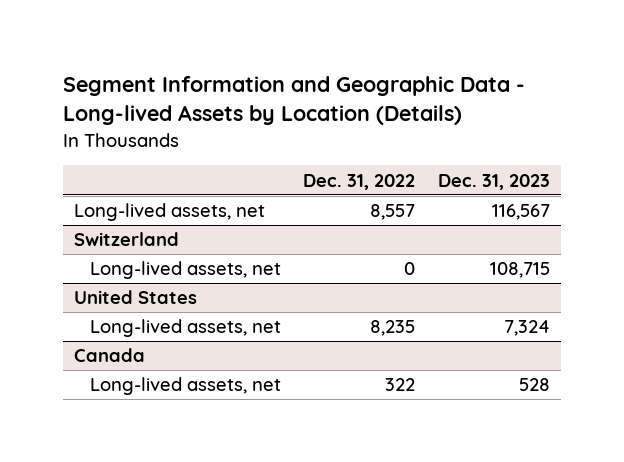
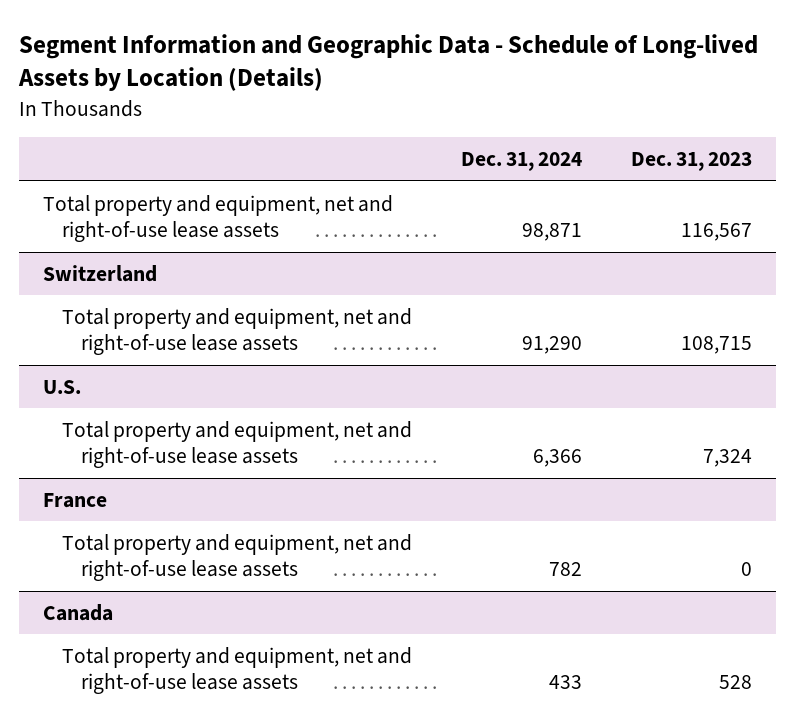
[63,76,526,126] Segment Information and Geographic Data - Long-lived Assets by Location (Details) -> [18,33,759,92] Segment Information and Geographic Data - Schedule of Long-lived Assets by Location (Details)
[303,173,416,190] Dec. 31, 2022 -> none
none -> [460,152,582,172] Dec. 31, 2024
[74,203,266,222] Long-lived assets, net -> [43,194,394,243] Total property and equipment, net and right-of-use lease assets
[89,261,281,280] Long-lived assets, net -> [62,307,413,356] Total property and equipment, net and right-of-use lease assets
[74,290,198,305] United States -> [43,379,82,394] U.S.
[89,319,281,338] Long-lived assets, net -> [62,420,413,469] Total property and equipment, net and right-of-use lease assets
none -> [43,492,108,508] France
none -> [62,533,413,582] Total property and equipment, net and right-of-use lease assets
[89,377,281,396] Long-lived assets, net -> [62,646,413,695] Total property and equipment, net and right-of-use lease assets

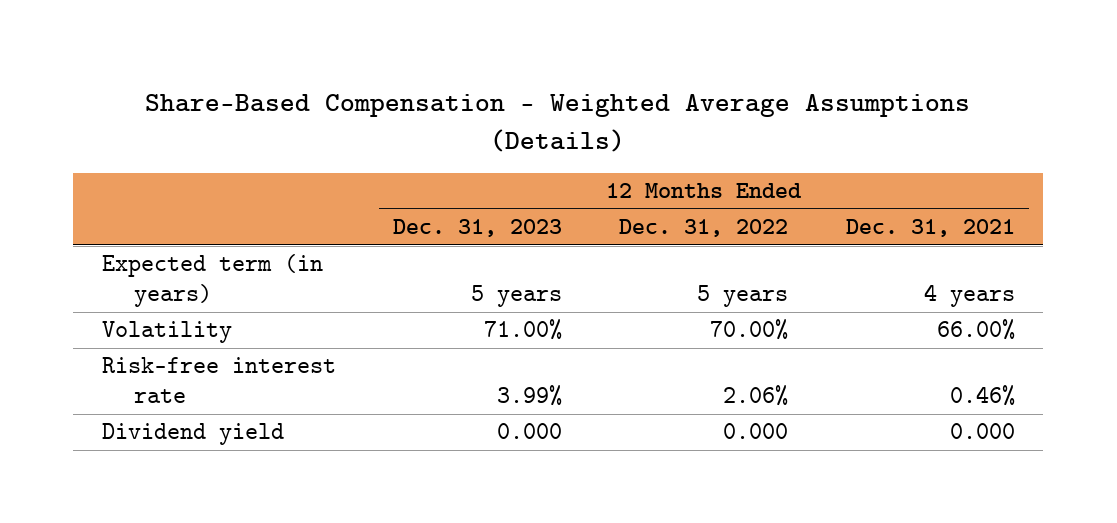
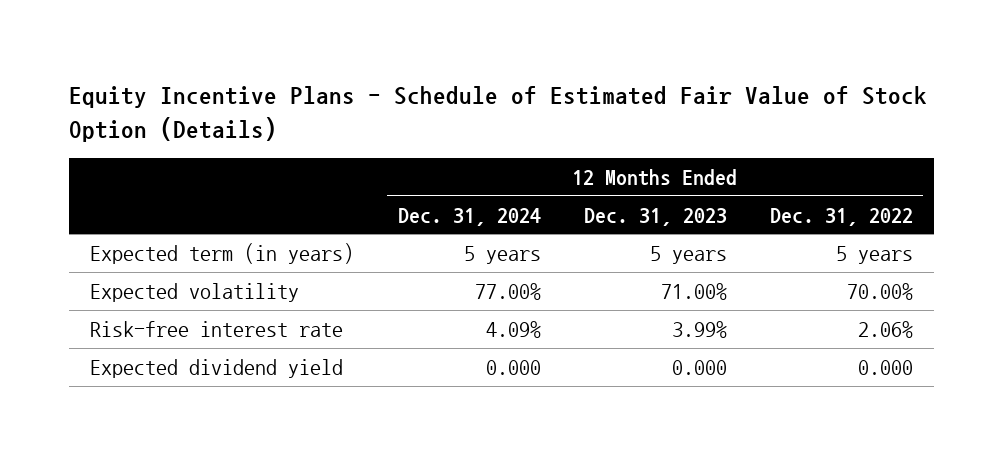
[145,93,971,152] Share-Based Compensation - Weighted Average Assumptions (Details) -> [68,85,927,142] Equity Incentive Plans - Schedule of Estimated Fair Value of Stock Option (Details)
[845,219,1015,238] Dec. 31, 2021 -> none
none -> [397,207,541,226] Dec. 31, 2024
[101,321,232,344] Volatility -> [90,282,300,302] Expected volatility
[101,423,284,446] Dividend yield -> [90,358,344,378] Expected dividend yield

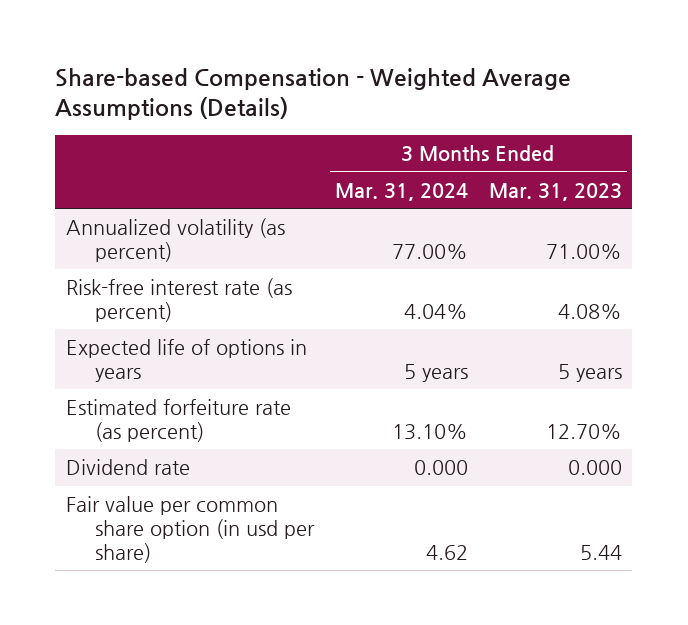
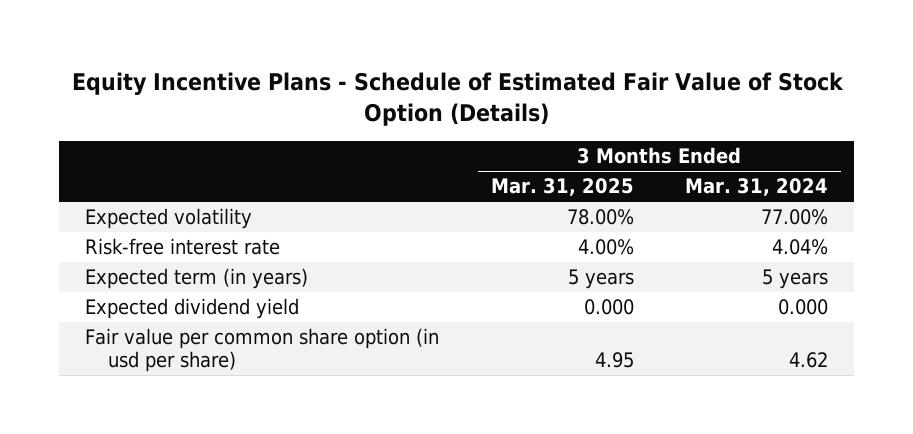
[55,68,572,121] Share-based Compensation - Weighted Average Assumptions (Details) -> [71,72,844,127] Equity Incentive Plans - Schedule of Estimated Fair Value of Stock Option (Details)
[488,182,622,201] Mar. 31, 2023 -> none
none -> [490,178,634,197] Mar. 31, 2025
[65,399,291,442] Estimated forfeiture rate (as percent) -> none
[65,218,285,262] Annualized volatility (as percent) -> [85,208,253,230] Expected volatility
[65,278,292,322] Risk-free interest rate (as percent) -> [85,238,281,256] Risk-free interest rate
[65,339,307,382] Expected life of options in years -> [85,268,309,290] Expected term (in years)
[65,459,190,476] Dividend rate -> [85,298,300,320] Expected dividend yield

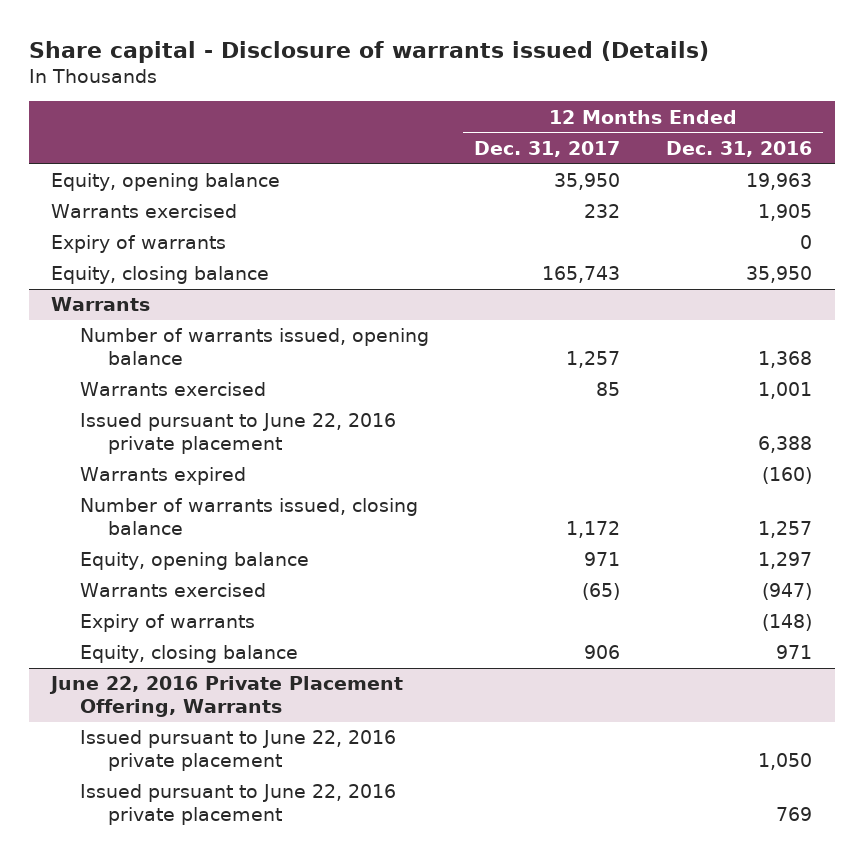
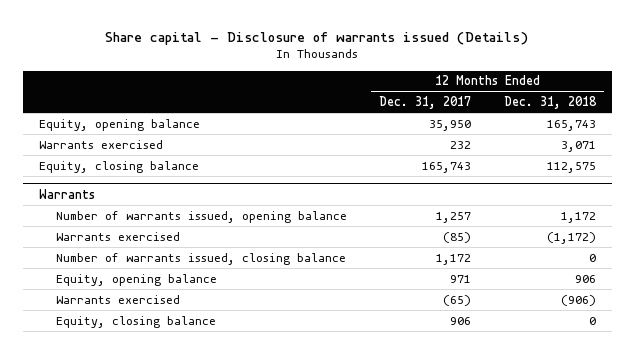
[665,141,812,158] Dec. 31, 2016 -> none
none -> [503,96,597,110] Dec. 31, 2018
[51,235,227,254] Expiry of warrants -> none
[79,413,396,454] Issued pursuant to June 22, 2016 private placement -> none
[79,467,246,486] Warrants expired -> none
[596,382,621,397] 85 -> [443,231,472,243] (85)
[79,614,255,633] Expiry of warrants -> none
[49,676,404,717] June 22, 2016 Private Placement Offering, Warrants -> none
[79,730,396,771] Issued pursuant to June 22, 2016 private placement -> none
[79,784,396,825] Issued pursuant to June 22, 2016 private placement -> none

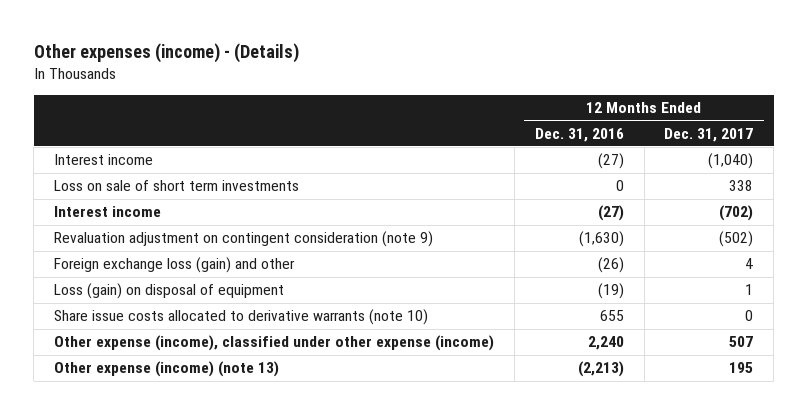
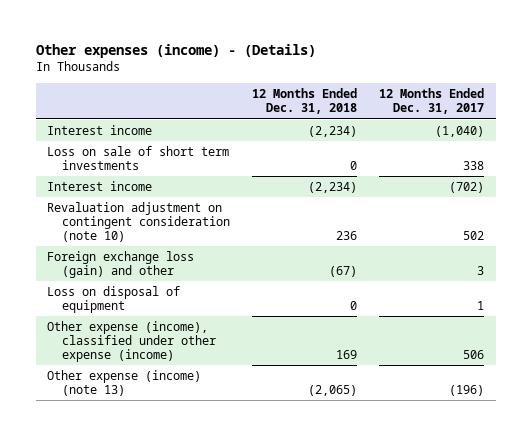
[534,127,624,142] Dec. 31, 2016 -> none
none -> [252,88,358,115] 12 Months Ended Dec. 31, 2018
[53,309,428,326] Share issue costs allocated to derivative warrants (note 10) -> none
[53,231,433,248] Revaluation adjustment on contingent consideration (note 9) -> [47,201,231,243] Revaluation adjustment on contingent consideration (note 10)
[719,231,754,248] (502) -> [463,231,485,241] 502
[745,258,754,270] 4 -> [477,266,485,276] 3
[53,283,284,300] Loss (gain) on disposal of equipment -> [47,285,181,314] Loss on disposal of equipment
[729,336,754,348] 507 -> [463,350,485,360] 506
[729,362,754,374] 195 -> [449,385,485,397] (196)

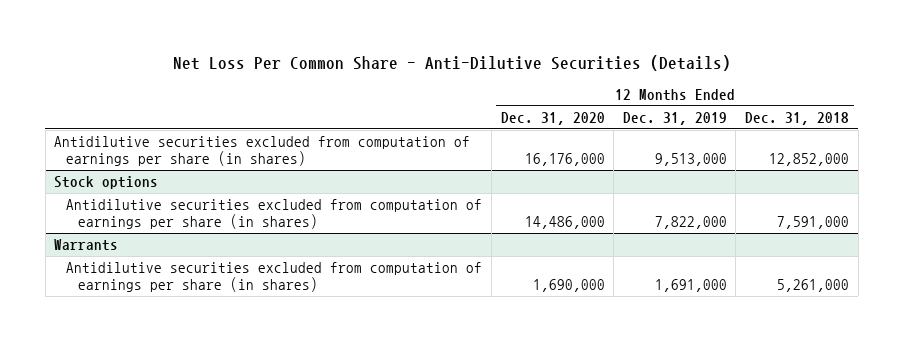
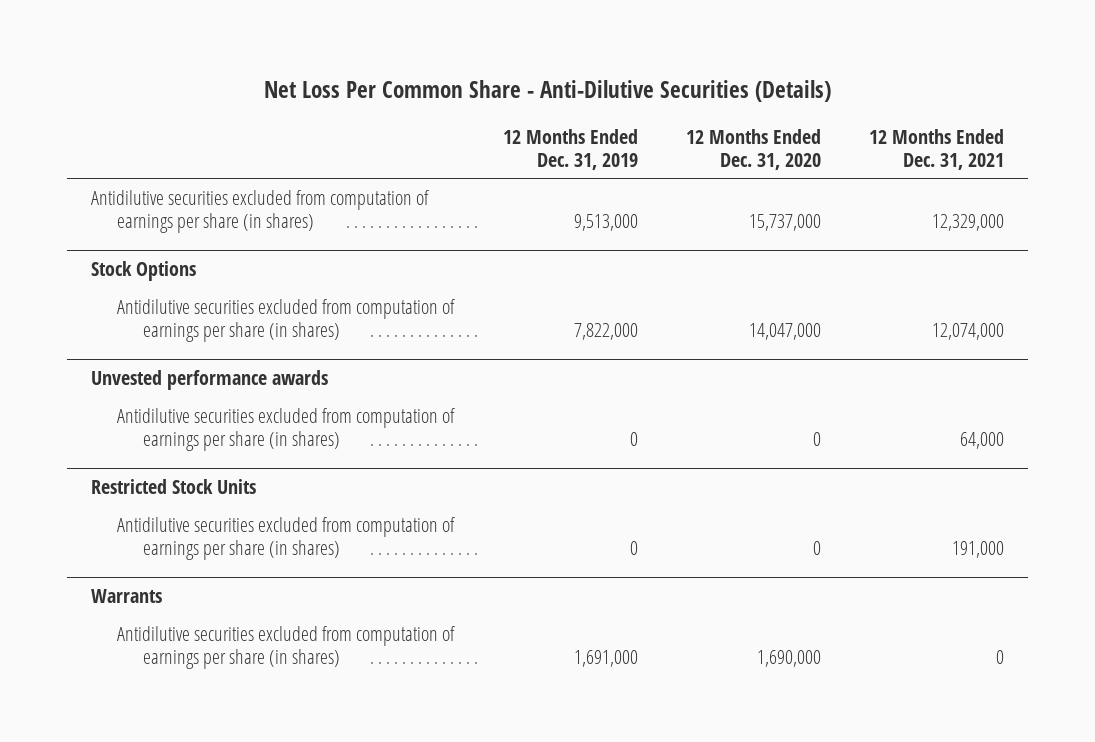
[745,111,850,125] Dec. 31, 2018 -> none
none -> [869,128,1005,171] 12 Months Ended Dec. 31, 2021
[524,153,605,167] 16,176,000 -> [748,213,821,231] 15,737,000
[54,176,159,190] Stock options -> [91,261,197,282] Stock Options
[524,216,605,230] 14,486,000 -> [748,322,821,340] 14,047,000
none -> [91,370,329,391] Unvested performance awards
none -> [117,407,456,451] Antidilutive securities excluded from computation of earnings per share (in shares)
none -> [91,479,257,495] Restricted Stock Units
none -> [117,516,456,560] Antidilutive securities excluded from computation of earnings per share (in shares)

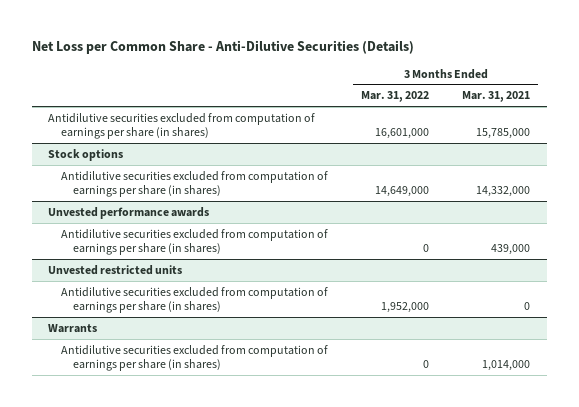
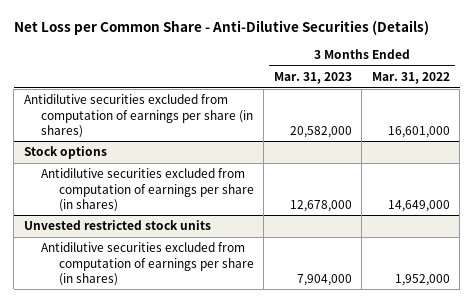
[462,91,531,103] Mar. 31, 2021 -> none
none -> [273,72,352,85] Mar. 31, 2023
[48,206,210,219] Unvested performance awards -> none
[60,228,328,256] Antidilutive securities excluded from computation of earnings per share (in shares) -> none
[48,264,183,275] Unvested restricted units -> [23,220,211,231] Unvested restricted stock units
[48,323,98,333] Warrants -> none
[60,344,328,372] Antidilutive securities excluded from computation of earnings per share (in shares) -> none

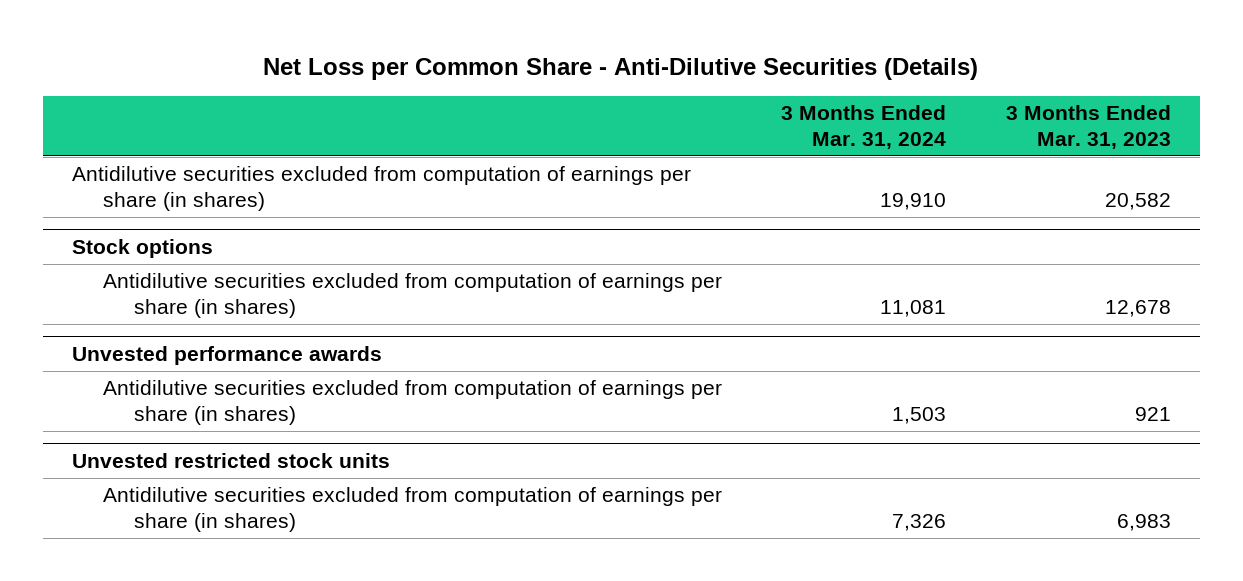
[371,72,450,85] Mar. 31, 2022 -> none
none -> [781,104,947,149] 3 Months Ended Mar. 31, 2024
[289,125,352,138] 20,582,000 -> [1104,193,1171,211] 20,582
[289,199,352,212] 12,678,000 -> [1104,300,1171,318] 12,678
none -> [72,346,383,366] Unvested performance awards
none -> [103,380,723,426] Antidilutive securities excluded from computation of earnings per share (in shares)
[296,273,352,286] 7,904,000 -> [1116,514,1171,532] 6,983

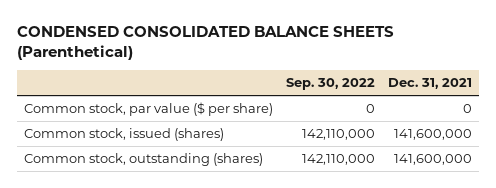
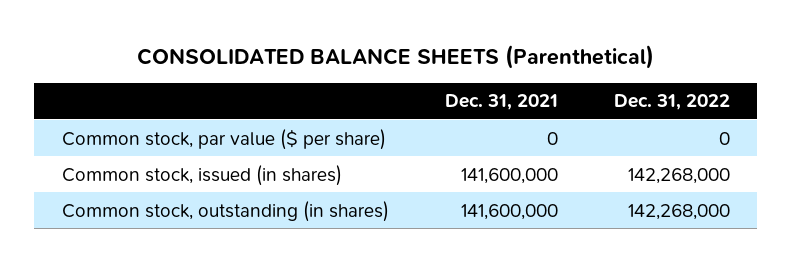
[17,26,395,61] CONDENSED CONSOLIDATED BALANCE SHEETS (Parenthetical) -> [136,44,654,69] CONSOLIDATED BALANCE SHEETS (Parenthetical)
[285,78,375,91] Sep. 30, 2022 -> none
none -> [613,94,730,111] Dec. 31, 2022
[23,128,224,142] Common stock, issued (shares) -> [62,164,343,186] Common stock, issued (in shares)
[23,153,263,167] Common stock, outstanding (shares) -> [62,200,390,222] Common stock, outstanding (in shares)

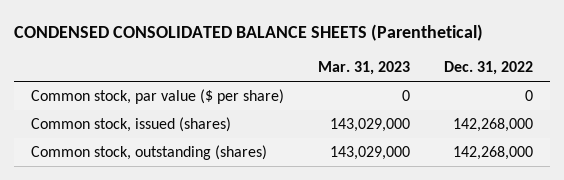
[136,44,654,69] CONSOLIDATED BALANCE SHEETS (Parenthetical) -> [14,24,484,42] CONDENSED CONSOLIDATED BALANCE SHEETS (Parenthetical)
[444,94,558,111] Dec. 31, 2021 -> none
none -> [318,61,411,76] Mar. 31, 2023
[62,164,343,186] Common stock, issued (in shares) -> [31,116,232,132] Common stock, issued (shares)
[62,200,390,222] Common stock, outstanding (in shares) -> [31,144,268,160] Common stock, outstanding (shares)

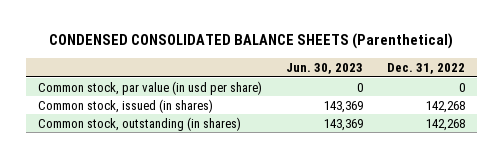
[318,61,411,76] Mar. 31, 2023 -> none
none -> [285,63,363,75] Jun. 30, 2023
[31,88,285,104] Common stock, par value ($ per share) -> [37,80,262,95] Common stock, par value (in usd per share)
[31,116,232,132] Common stock, issued (shares) -> [37,98,213,113] Common stock, issued (in shares)
[453,117,534,132] 142,268,000 -> [426,100,466,113] 142,268
[31,144,268,160] Common stock, outstanding (shares) -> [37,116,241,131] Common stock, outstanding (in shares)
[453,145,534,160] 142,268,000 -> [426,118,466,131] 142,268

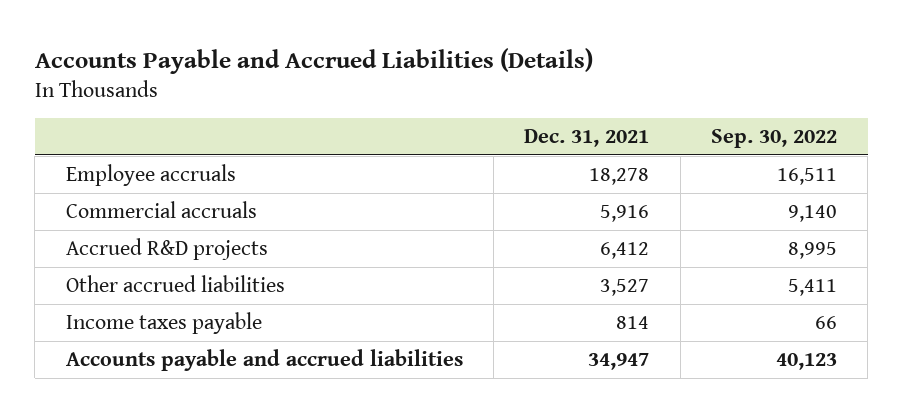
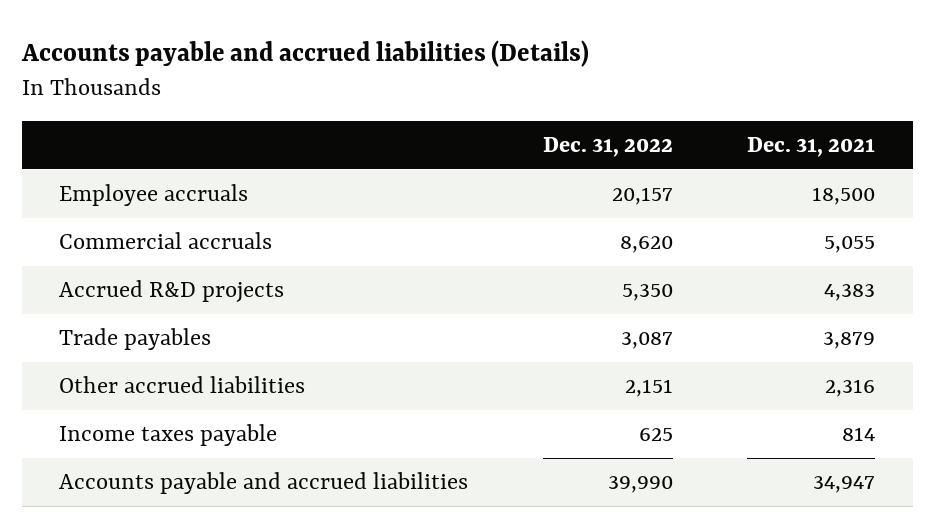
[34,47,593,74] Accounts Payable and Accrued Liabilities (Details) -> [20,40,589,68] Accounts payable and accrued liabilities (Details)
[710,128,837,148] Sep. 30, 2022 -> none
none -> [542,136,673,157] Dec. 31, 2022
[589,168,650,186] 18,278 -> [812,187,876,206] 18,500
[600,205,650,223] 5,916 -> [824,236,876,254] 5,055
[600,242,650,260] 6,412 -> [824,284,876,302] 4,383
none -> [59,328,212,351] Trade payables
[600,279,650,297] 3,527 -> [825,379,876,398] 2,316

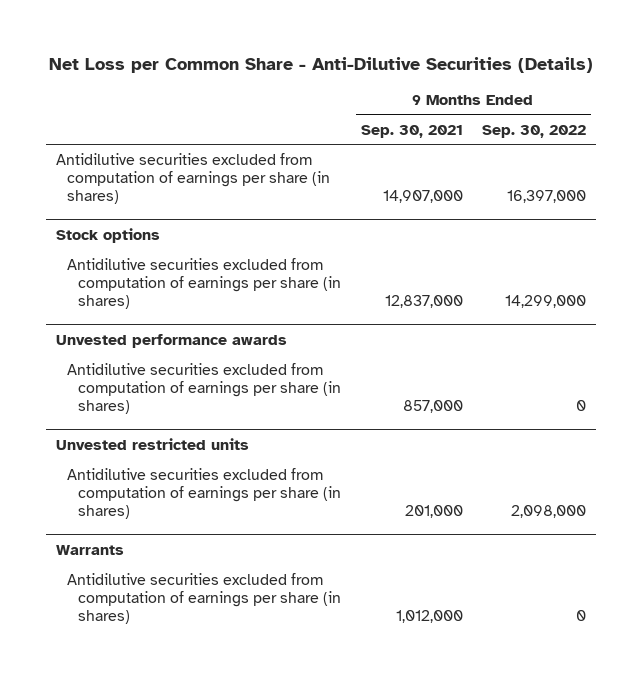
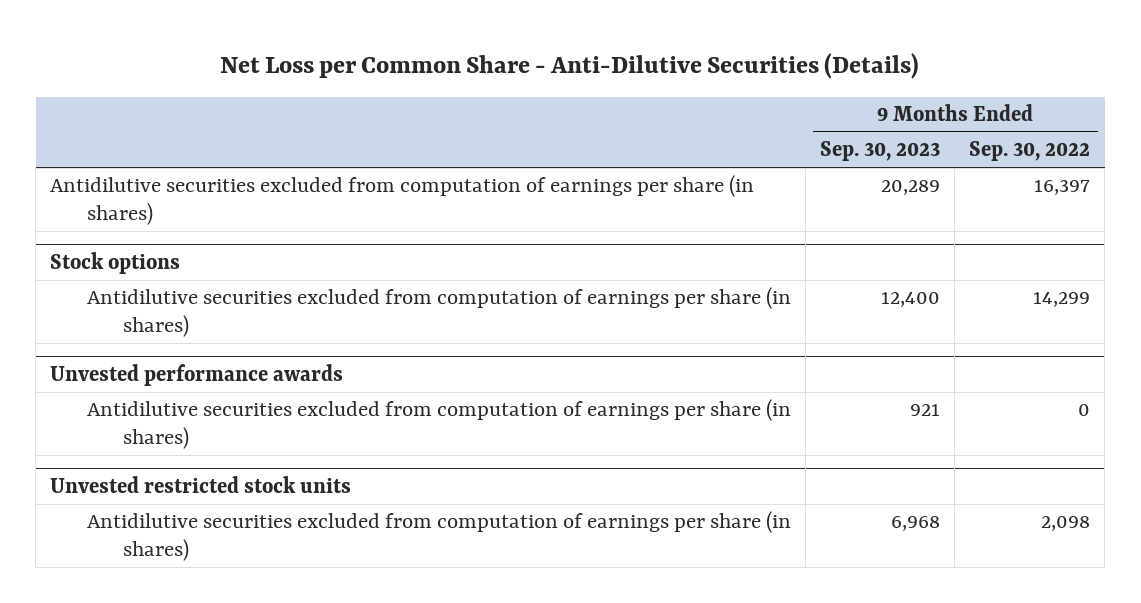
[360,124,463,138] Sep. 30, 2021 -> none
none -> [820,141,941,162] Sep. 30, 2023
[506,189,586,203] 16,397,000 -> [1034,179,1091,196] 16,397
[504,294,586,308] 14,299,000 -> [1033,292,1091,308] 14,299
[56,544,125,555] Warrants -> none
[67,572,342,624] Antidilutive securities excluded from computation of earnings per share (in shares) -> none
[56,437,250,450] Unvested restricted units -> [50,476,352,494] Unvested restricted stock units
[510,504,586,518] 2,098,000 -> [1041,516,1091,532] 2,098

